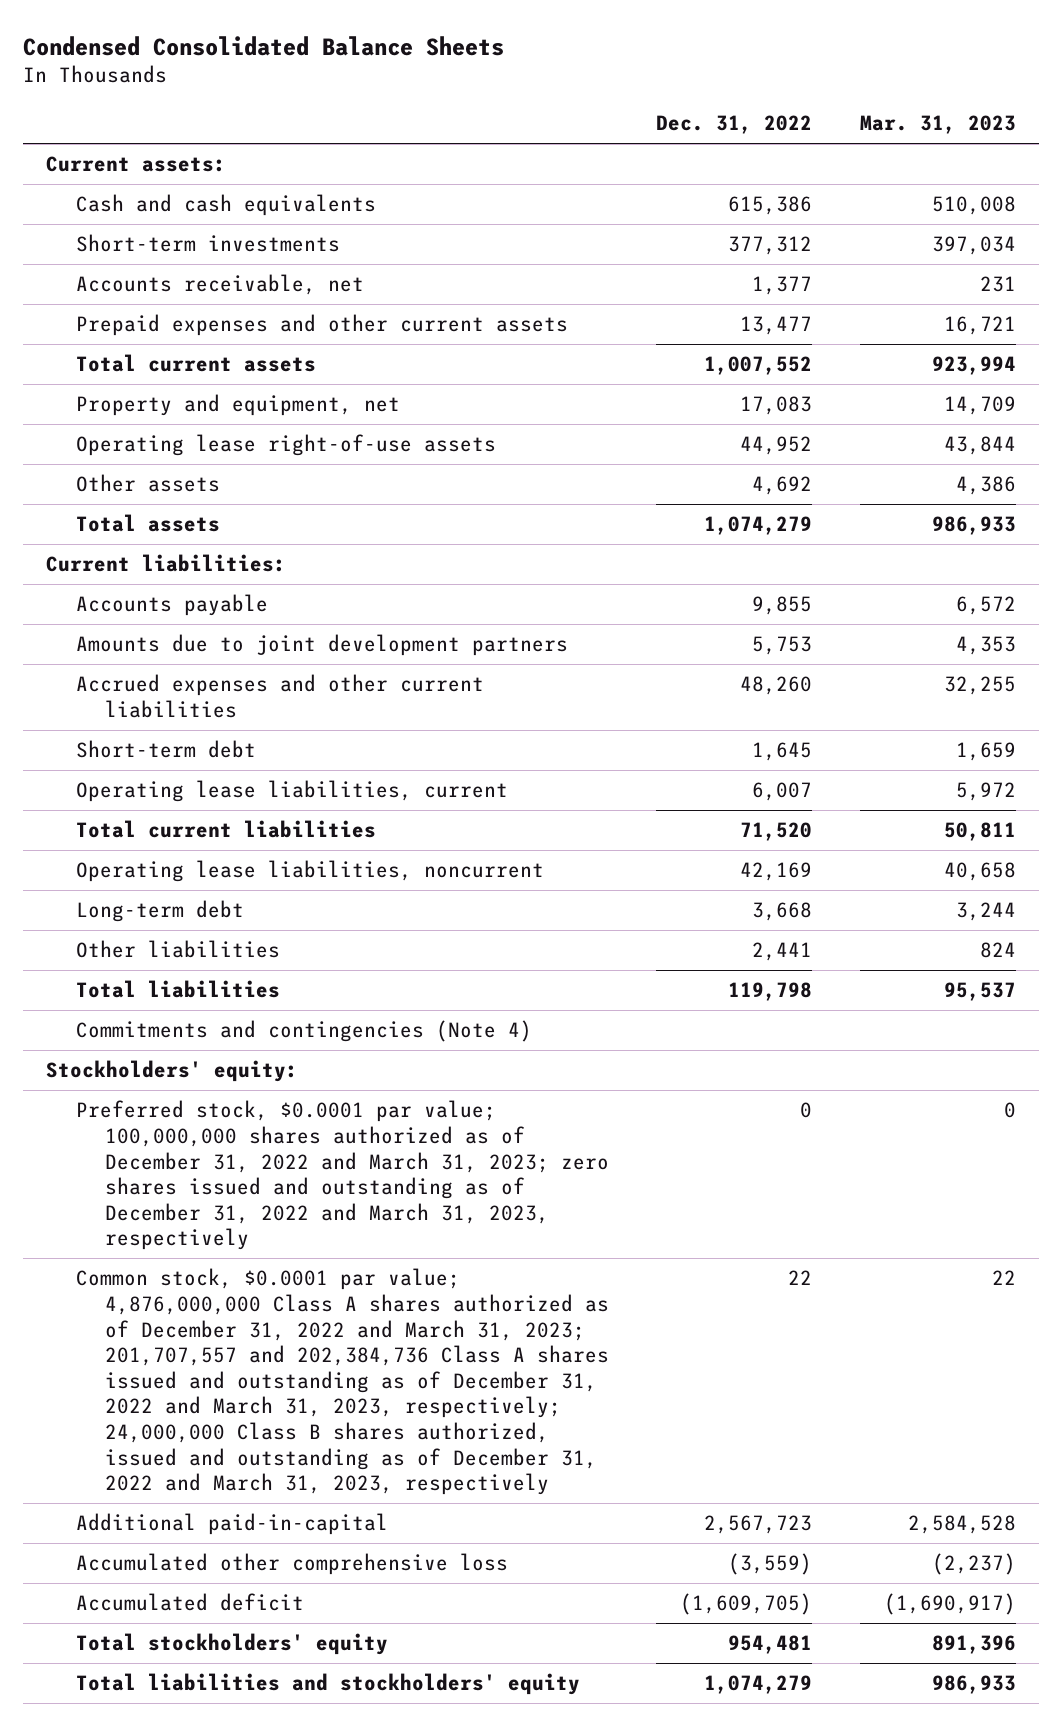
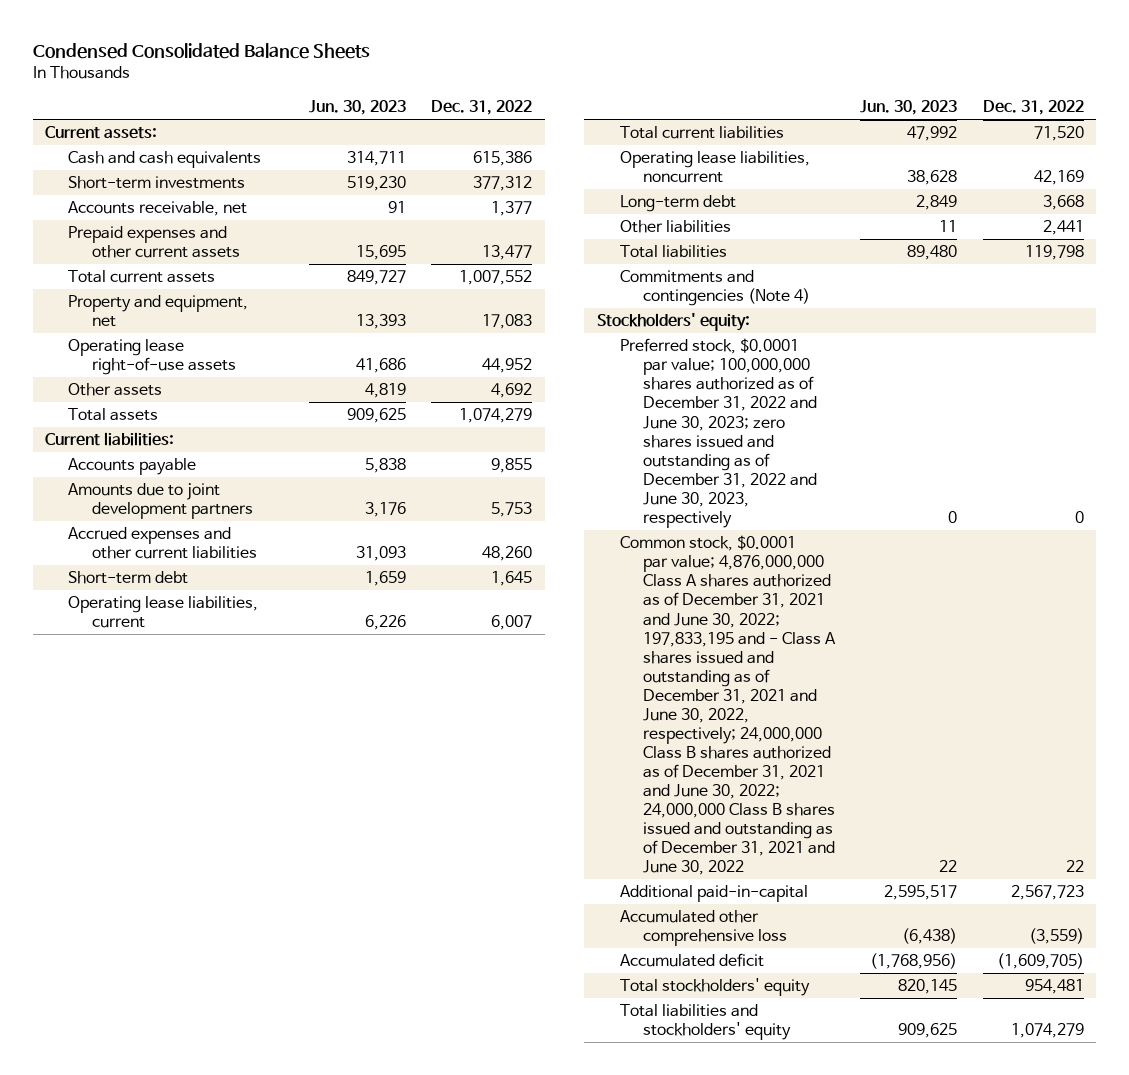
[859,115,1016,135] Mar. 31, 2023 -> none
none -> [308,100,406,116] Jun. 30, 2023
[75,1100,609,1251] Preferred stock, $0.0001 par value; 100,000,000 shares authorized as of December 31, 2022 and March 31, 2023; zero shares issued and outstanding as of December 31, 2022 and March 31, 2023, respectively -> [619,338,818,528] Preferred stock, $0.0001 par value; 100,000,000 shares authorized as of December 31, 2022 and June 30, 2023; zero shares issued and outstanding as of December 31, 2022 and June 30, 2023, respectively
[75,1268,609,1496] Common stock, $0.0001 par value; 4,876,000,000 Class A shares authorized as of December 31, 2022 and March 31, 2023; 201,707,557 and 202,384,736 Class A shares issued and outstanding as of December 31, 2022 and March 31, 2023, respectively; 24,000,000 Class B shares authorized, issued and outstanding as of December 31, 2022 and March 31, 2023, respectively -> [619,535,837,876] Common stock, $0.0001 par value; 4,876,000,000 Class A shares authorized as of December 31, 2021 and June 30, 2022; 197,833,195 and - Class A shares issued and outstanding as of December 31, 2021 and June 30, 2022, respectively; 24,000,000 Class B shares authorized as of December 31, 2021 and June 30, 2022; 24,000,000 Class B shares issued and outstanding as of December 31, 2021 and June 30, 2022

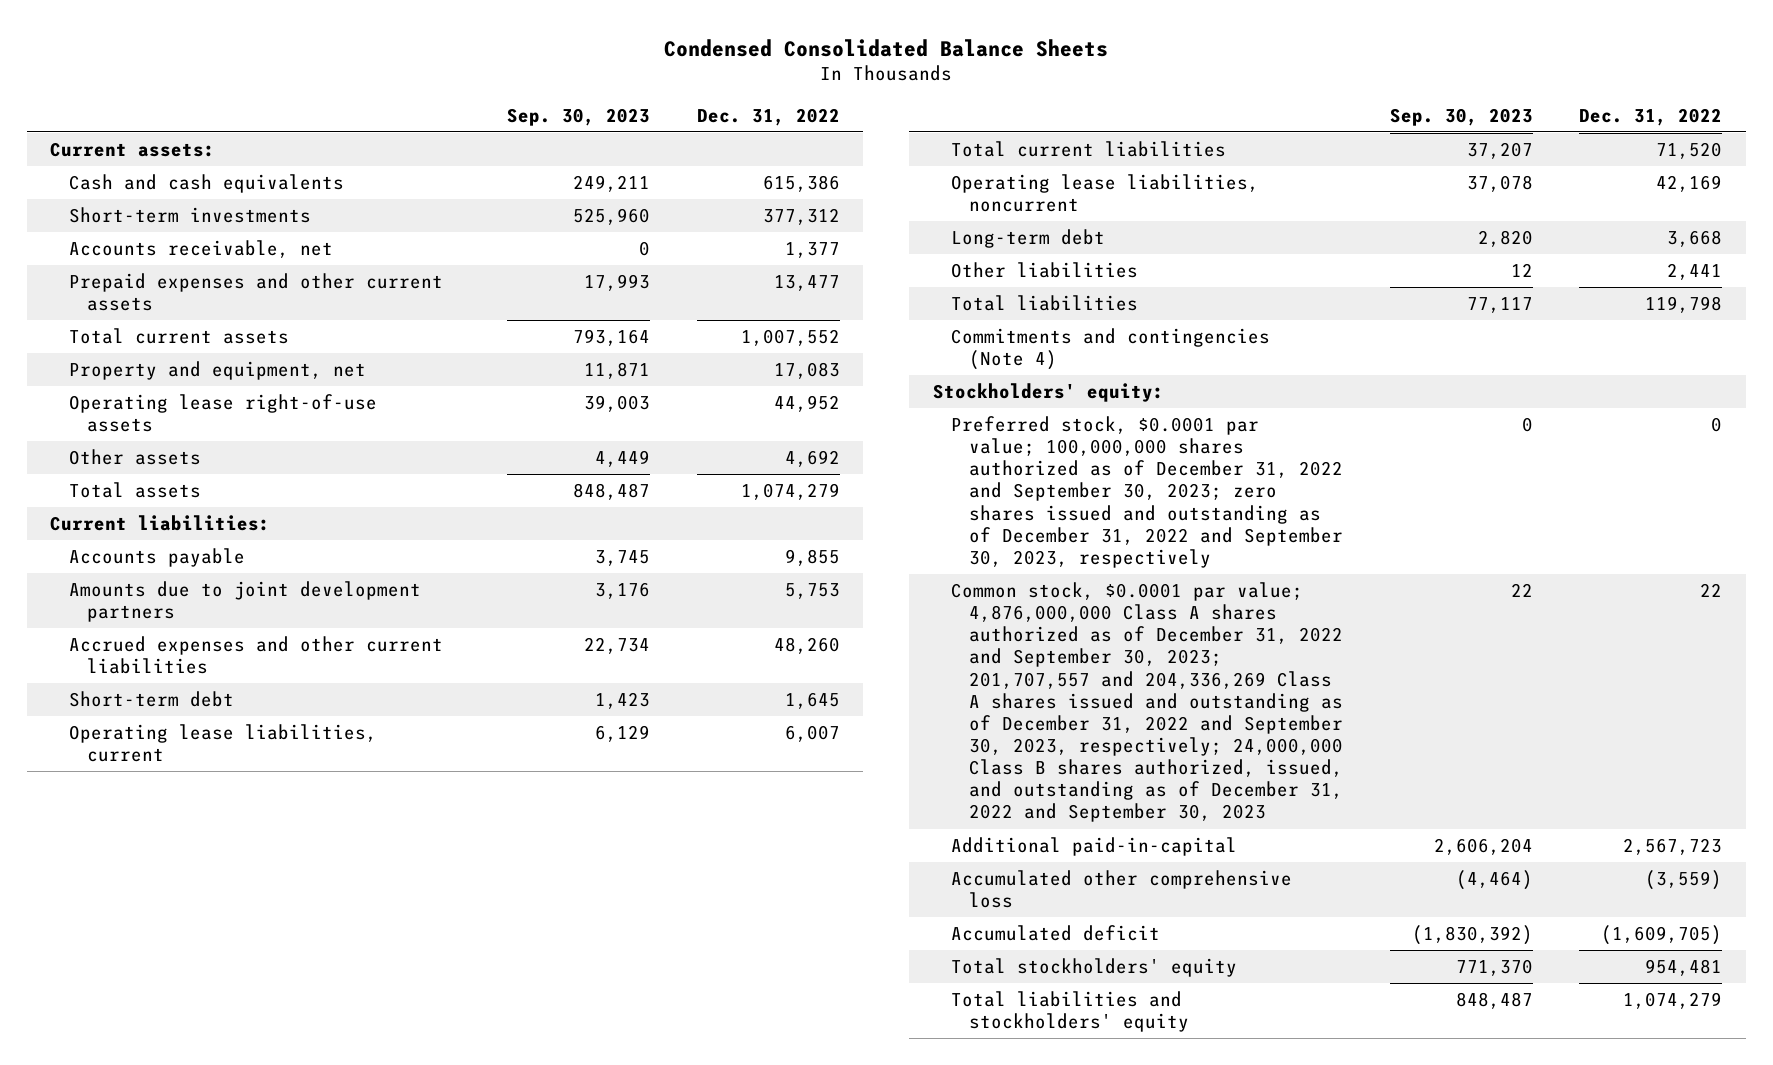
[308,100,406,116] Jun. 30, 2023 -> none
none -> [507,107,651,126] Sep. 30, 2023
[619,338,818,528] Preferred stock, $0.0001 par value; 100,000,000 shares authorized as of December 31, 2022 and June 30, 2023; zero shares issued and outstanding as of December 31, 2022 and June 30, 2023, respectively -> [950,416,1344,568] Preferred stock, $0.0001 par value; 100,000,000 shares authorized as of December 31, 2022 and September 30, 2023; zero shares issued and outstanding as of December 31, 2022 and September 30, 2023, respectively
[619,535,837,876] Common stock, $0.0001 par value; 4,876,000,000 Class A shares authorized as of December 31, 2021 and June 30, 2022; 197,833,195 and - Class A shares issued and outstanding as of December 31, 2021 and June 30, 2022, respectively; 24,000,000 Class B shares authorized as of December 31, 2021 and June 30, 2022; 24,000,000 Class B shares issued and outstanding as of December 31, 2021 and June 30, 2022 -> [950,582,1344,823] Common stock, $0.0001 par value; 4,876,000,000 Class A shares authorized as of December 31, 2022 and September 30, 2023; 201,707,557 and 204,336,269 Class A shares issued and outstanding as of December 31, 2022 and September 30, 2023, respectively; 24,000,000 Class B shares authorized, issued, and outstanding as of December 31, 2022 and September 30, 2023

